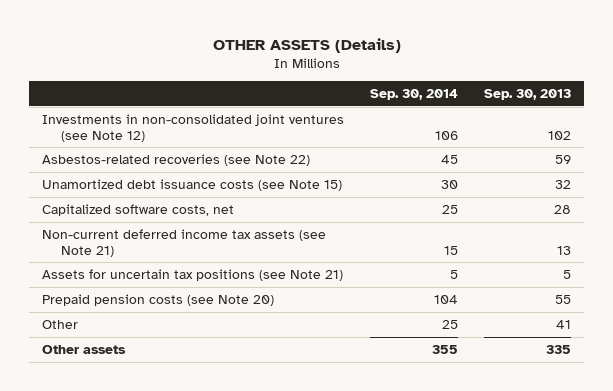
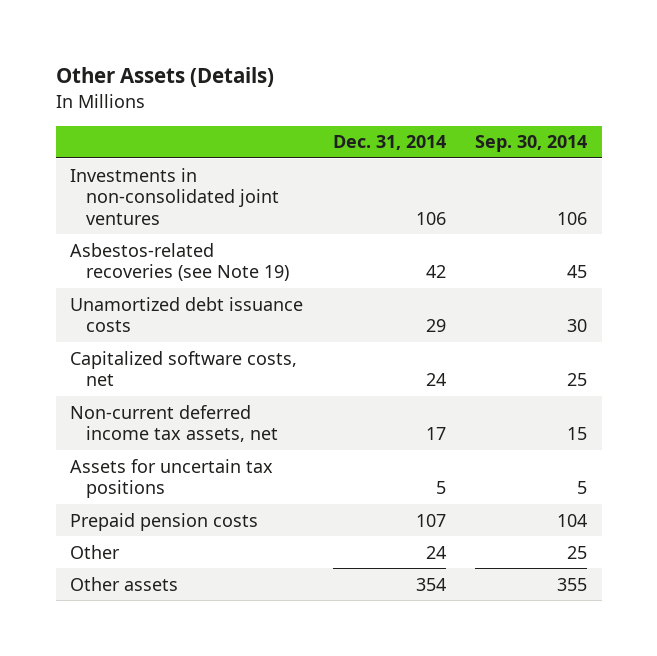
[212,37,401,53] OTHER ASSETS (Details) -> [55,67,274,88] Other Assets (Details)
[484,88,572,100] Sep. 30, 2013 -> none
none -> [332,135,446,151] Dec. 31, 2014
[42,113,345,142] Investments in non-consolidated joint ventures (see Note 12) -> [70,167,280,225] Investments in non-consolidated joint ventures
[42,153,311,166] Asbestos-related recoveries (see Note 22) -> [70,242,290,282] Asbestos-related recoveries (see Note 19)
[42,178,343,191] Unamortized debt issuance costs (see Note 15) -> [70,296,304,333] Unamortized debt issuance costs
[42,228,327,257] Non-current deferred income tax assets (see Note 21) -> [70,404,279,443] Non-current deferred income tax assets, net
[42,268,344,281] Assets for uncertain tax positions (see Note 21) -> [70,458,274,499] Assets for uncertain tax positions
[42,293,275,306] Prepaid pension costs (see Note 20) -> [70,512,259,531] Prepaid pension costs

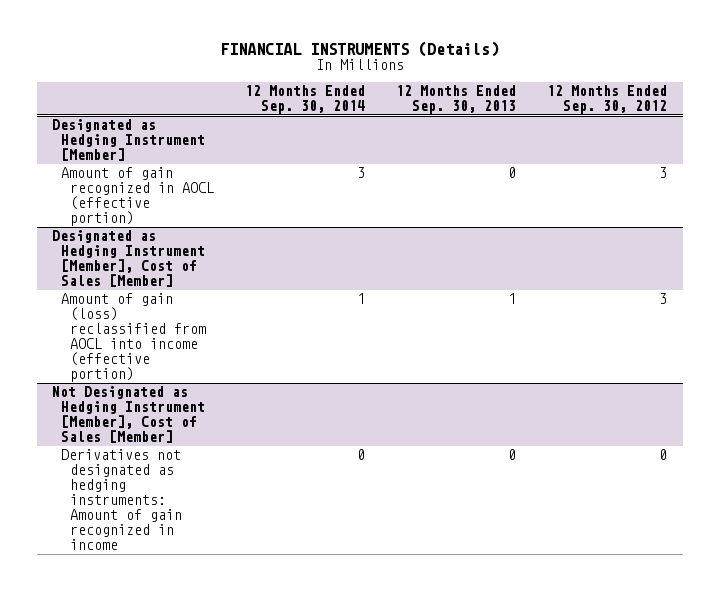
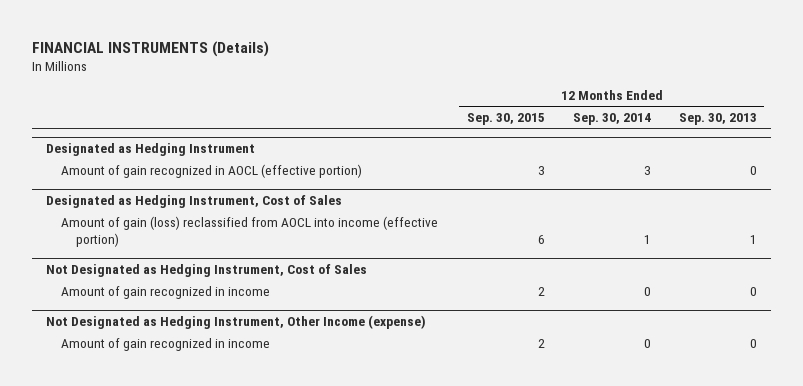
[547,85,668,115] 12 Months Ended Sep. 30, 2012 -> none
none -> [466,113,545,126] Sep. 30, 2015
[52,119,205,162] Designated as Hedging Instrument [Member] -> [46,143,256,157] Designated as Hedging Instrument
[52,230,205,288] Designated as Hedging Instrument [Member], Cost of Sales [Member] -> [46,195,343,209] Designated as Hedging Instrument, Cost of Sales
[52,386,205,444] Not Designated as Hedging Instrument [Member], Cost of Sales [Member] -> [46,264,368,278] Not Designated as Hedging Instrument, Cost of Sales
[60,449,182,551] Derivatives not designated as hedging instruments: Amount of gain recognized in income -> [61,285,271,299] Amount of gain recognized in income
none -> [46,315,427,330] Not Designated as Hedging Instrument, Other Income (expense)
none -> [61,337,271,351] Amount of gain recognized in income

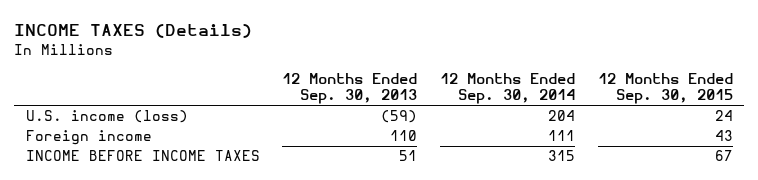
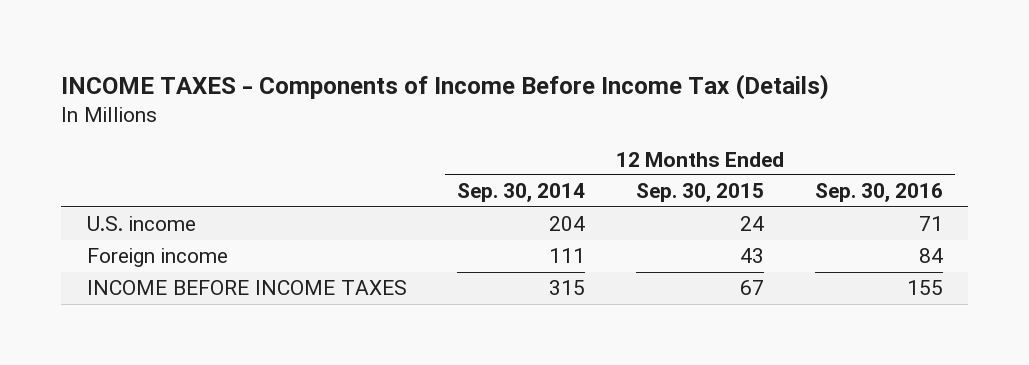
[14,23,253,38] INCOME TAXES (Details) -> [61,73,830,100] INCOME TAXES - Components of Income Before Income Tax (Details)
[282,72,418,105] 12 Months Ended Sep. 30, 2013 -> none
none -> [814,183,943,203] Sep. 30, 2016
[25,110,188,124] U.S. income (loss) -> [86,216,196,232] U.S. income

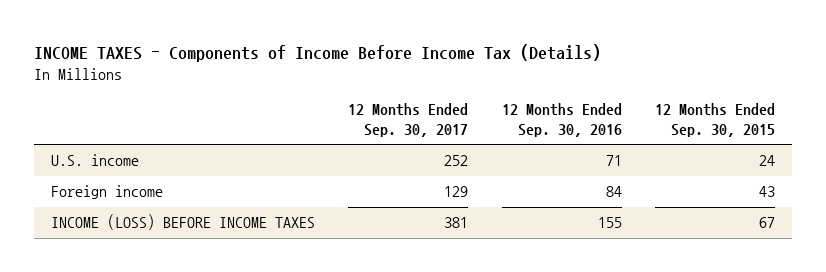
[457,183,586,203] Sep. 30, 2014 -> none
none -> [348,103,469,137] 12 Months Ended Sep. 30, 2017
[86,280,407,296] INCOME BEFORE INCOME TAXES -> [50,214,315,231] INCOME (LOSS) BEFORE INCOME TAXES

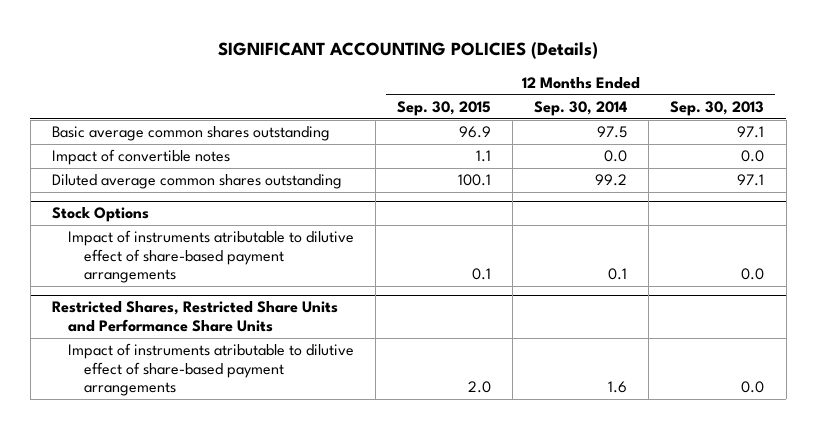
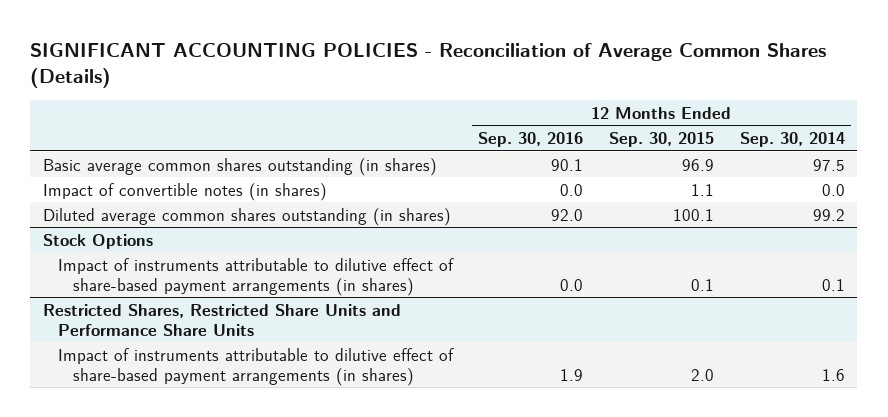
[218,41,599,59] SIGNIFICANT ACCOUNTING POLICIES (Details) -> [30,42,827,89] SIGNIFICANT ACCOUNTING POLICIES - Reconciliation of Average Common Shares (Details)
[670,101,765,117] Sep. 30, 2013 -> none
none -> [478,132,584,148] Sep. 30, 2016
[51,126,330,142] Basic average common shares outstanding -> [42,157,437,176] Basic average common shares outstanding (in shares)
[51,149,230,166] Impact of convertible notes -> [42,182,327,201] Impact of convertible notes (in shares)
[51,174,342,190] Diluted average common shares outstanding -> [42,207,451,226] Diluted average common shares outstanding (in shares)
[67,230,354,284] Impact of instruments atributable to dilutive effect of share-based payment arrangements -> [57,257,454,296] Impact of instruments attributable to dilutive effect of share-based payment arrangements (in shares)
[67,343,354,397] Impact of instruments atributable to dilutive effect of share-based payment arrangements -> [57,347,454,386] Impact of instruments attributable to dilutive effect of share-based payment arrangements (in shares)

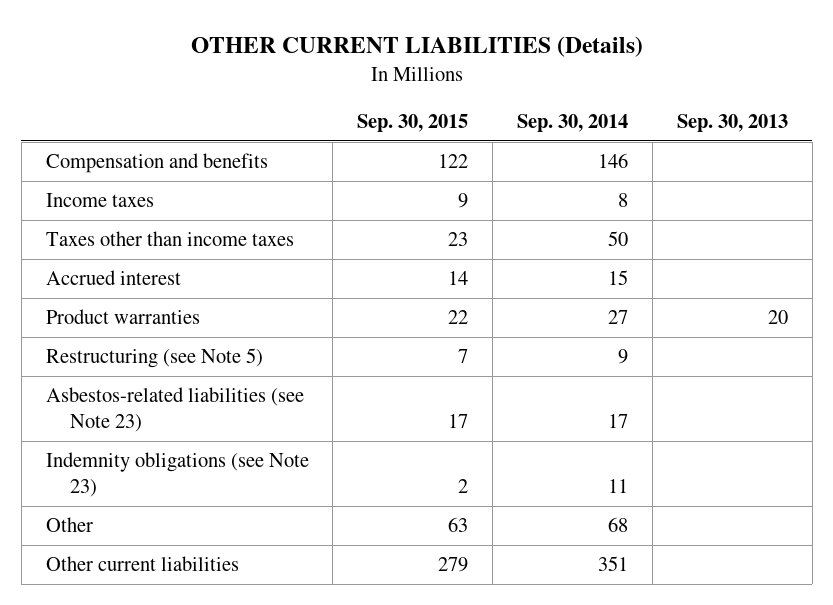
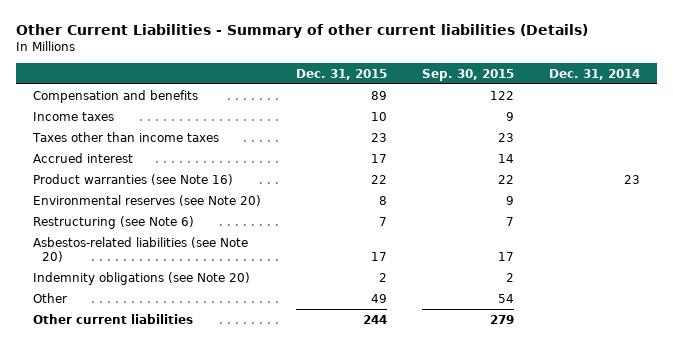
[190,36,643,58] OTHER CURRENT LIABILITIES (Details) -> [15,23,588,38] Other Current Liabilities - Summary of other current liabilities (Details)
[517,114,629,133] Sep. 30, 2014 -> none
[676,114,788,133] Sep. 30, 2013 -> none
none -> [296,68,388,80] Dec. 31, 2015
none -> [548,68,640,80] Dec. 31, 2014
[45,309,200,325] Product warranties -> [33,173,234,185] Product warranties (see Note 16)
none -> [33,194,262,206] Environmental reserves (see Note 20)
[45,348,263,369] Restructuring (see Note 5) -> [33,215,195,229] Restructuring (see Note 6)
[45,387,304,433] Asbestos-related liabilities (see Note 23) -> [33,236,249,263] Asbestos-related liabilities (see Note 20)
[45,452,309,498] Indemnity obligations (see Note 23) -> [33,271,251,285] Indemnity obligations (see Note 20)
[448,517,469,533] 63 -> [497,293,514,303] 54

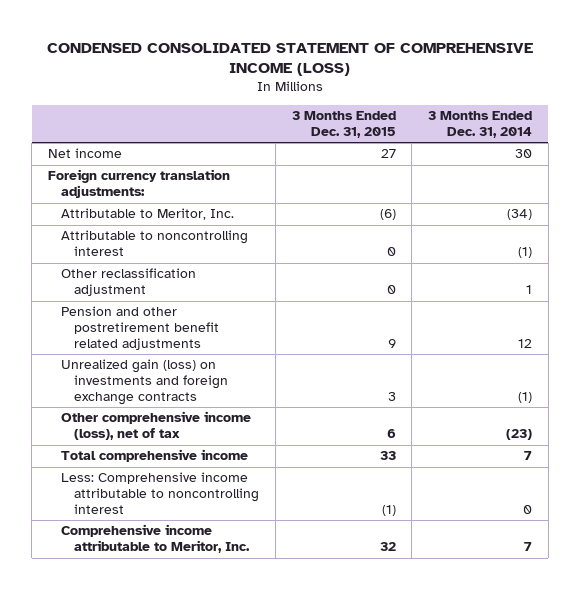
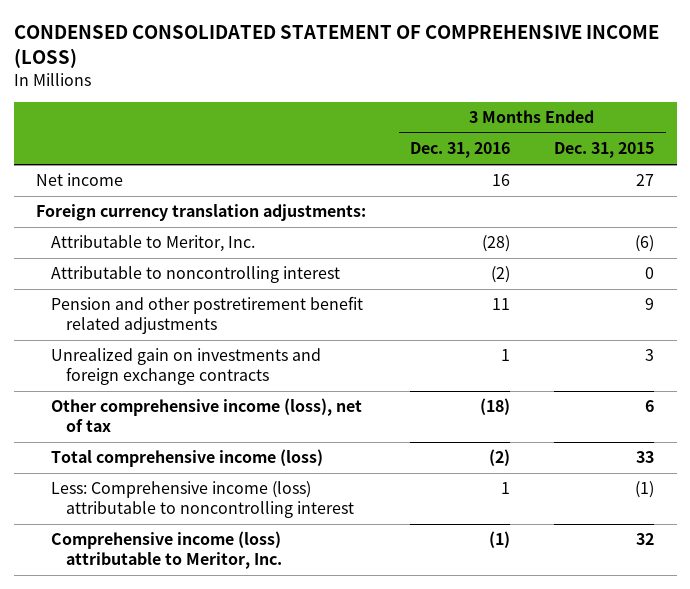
[427,111,532,138] 3 Months Ended Dec. 31, 2014 -> none
none -> [410,142,511,159] Dec. 31, 2016
[61,268,197,297] Other reclassification adjustment -> none
[61,359,229,406] Unrealized gain (loss) on investments and foreign exchange contracts -> [50,348,321,385] Unrealized gain on investments and foreign exchange contracts
[61,449,249,463] Total comprehensive income -> [50,449,323,468] Total comprehensive income (loss)
[61,472,260,515] Less: Comprehensive income attributable to noncontrolling interest -> [50,481,354,518] Less: Comprehensive income (loss) attributable to noncontrolling interest
[61,524,251,554] Comprehensive income attributable to Meritor, Inc. -> [50,531,282,569] Comprehensive income (loss) attributable to Meritor, Inc.

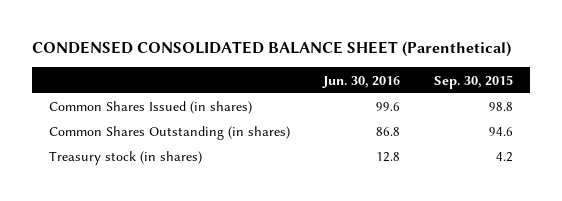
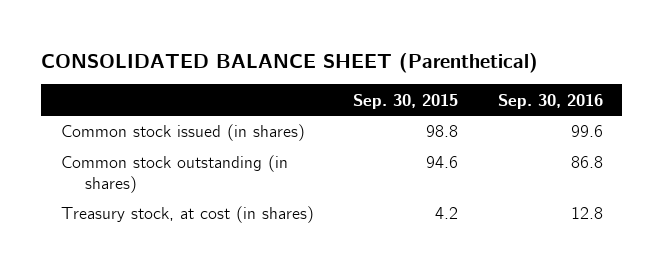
[31,41,511,58] CONDENSED CONSOLIDATED BALANCE SHEET (Parenthetical) -> [41,52,539,73] CONSOLIDATED BALANCE SHEET (Parenthetical)
[322,75,401,88] Jun. 30, 2016 -> none
none -> [497,93,603,109] Sep. 30, 2016
[48,101,252,115] Common Shares Issued (in shares) -> [61,124,306,142] Common stock issued (in shares)
[48,126,290,141] Common Shares Outstanding (in shares) -> [61,155,289,193] Common stock outstanding (in shares)
[48,151,202,166] Treasury stock (in shares) -> [61,206,315,224] Treasury stock, at cost (in shares)

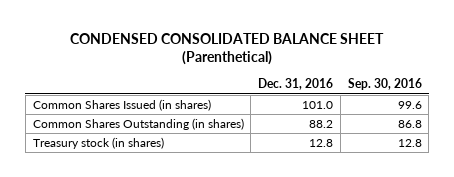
[41,52,539,73] CONSOLIDATED BALANCE SHEET (Parenthetical) -> [70,32,385,66] CONDENSED CONSOLIDATED BALANCE SHEET (Parenthetical)
[353,93,459,109] Sep. 30, 2015 -> none
none -> [258,78,334,91] Dec. 31, 2016
[61,124,306,142] Common stock issued (in shares) -> [32,99,211,112] Common Shares Issued (in shares)
[61,155,289,193] Common stock outstanding (in shares) -> [32,118,244,131] Common Shares Outstanding (in shares)
[61,206,315,224] Treasury stock, at cost (in shares) -> [32,137,164,150] Treasury stock (in shares)

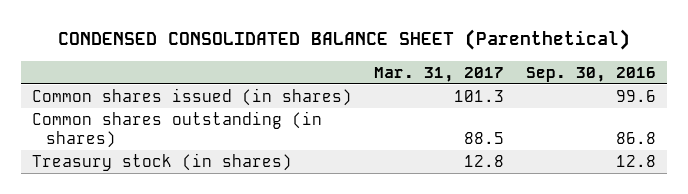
[258,78,334,91] Dec. 31, 2016 -> none
none -> [373,66,504,82] Mar. 31, 2017
[32,99,211,112] Common Shares Issued (in shares) -> [31,87,352,106] Common shares issued (in shares)
[32,118,244,131] Common Shares Outstanding (in shares) -> [31,110,322,148] Common shares outstanding (in shares)

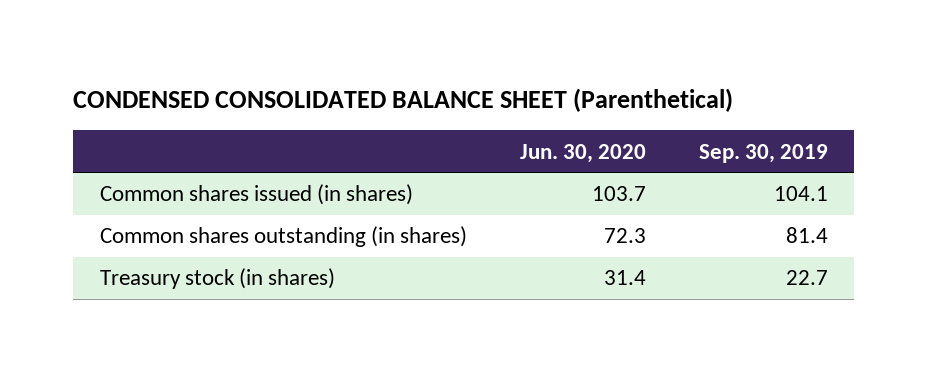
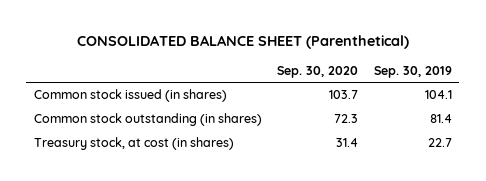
[73,87,734,112] CONDENSED CONSOLIDATED BALANCE SHEET (Parenthetical) -> [76,35,409,50] CONSOLIDATED BALANCE SHEET (Parenthetical)
[519,143,646,163] Jun. 30, 2020 -> none
none -> [277,66,359,79] Sep. 30, 2020
[99,184,413,206] Common shares issued (in shares) -> [34,89,228,103] Common stock issued (in shares)
[99,226,467,248] Common shares outstanding (in shares) -> [34,113,263,127] Common stock outstanding (in shares)
[99,268,335,290] Treasury stock (in shares) -> [34,137,235,151] Treasury stock, at cost (in shares)

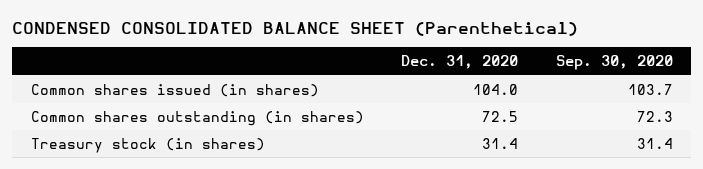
[76,35,409,50] CONSOLIDATED BALANCE SHEET (Parenthetical) -> [12,21,579,36] CONDENSED CONSOLIDATED BALANCE SHEET (Parenthetical)
[373,66,452,79] Sep. 30, 2019 -> none
none -> [401,55,519,70] Dec. 31, 2020
[34,89,228,103] Common stock issued (in shares) -> [30,83,319,97] Common shares issued (in shares)
[34,113,263,127] Common stock outstanding (in shares) -> [30,110,364,126] Common shares outstanding (in shares)
[34,137,235,151] Treasury stock, at cost (in shares) -> [30,137,265,153] Treasury stock (in shares)

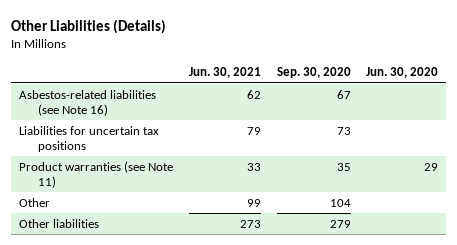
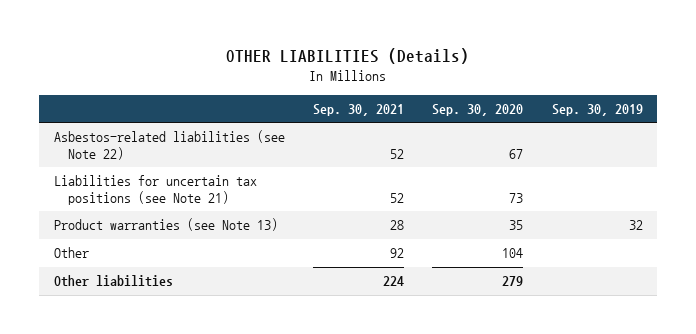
[10,18,166,34] Other Liabilities (Details) -> [226,48,470,65] OTHER LIABILITIES (Details)
[188,67,261,79] Jun. 30, 2021 -> none
[366,67,439,79] Jun. 30, 2020 -> none
none -> [312,103,404,116] Sep. 30, 2021
none -> [551,103,643,116] Sep. 30, 2019
[18,89,156,116] Asbestos-related liabilities (see Note 16) -> [53,130,285,161] Asbestos-related liabilities (see Note 22)
[18,125,159,152] Liabilities for uncertain tax positions -> [53,175,257,206] Liabilities for uncertain tax positions (see Note 21)
[18,160,173,188] Product warranties (see Note 11) -> [53,218,278,232] Product warranties (see Note 13)

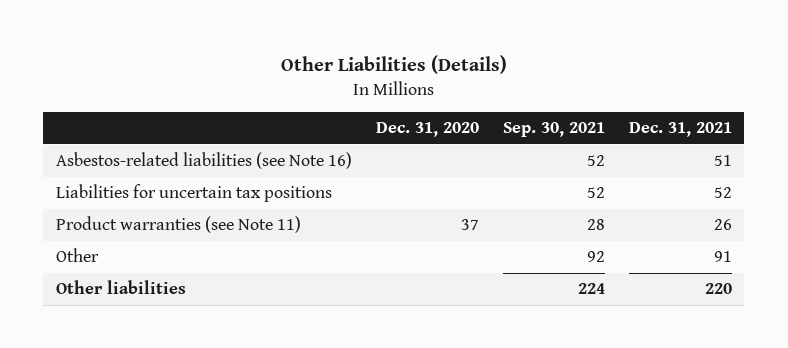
[226,48,470,65] OTHER LIABILITIES (Details) -> [280,54,507,74] Other Liabilities (Details)
[432,103,524,116] Sep. 30, 2020 -> none
[551,103,643,116] Sep. 30, 2019 -> none
none -> [375,122,479,138] Dec. 31, 2020
none -> [629,122,733,138] Dec. 31, 2021
[53,130,285,161] Asbestos-related liabilities (see Note 22) -> [55,152,352,170] Asbestos-related liabilities (see Note 16)
[53,175,257,206] Liabilities for uncertain tax positions (see Note 21) -> [55,184,332,203] Liabilities for uncertain tax positions
[53,218,278,232] Product warranties (see Note 13) -> [55,216,301,234] Product warranties (see Note 11)

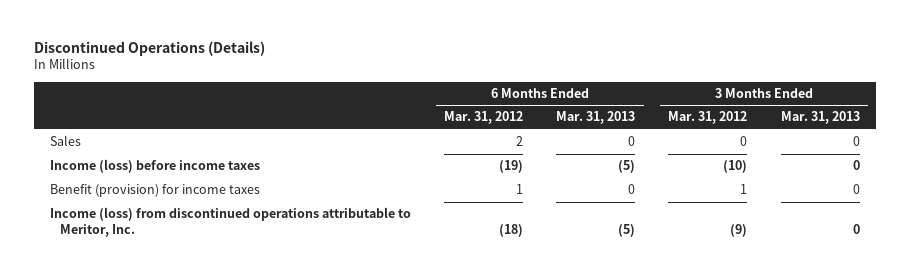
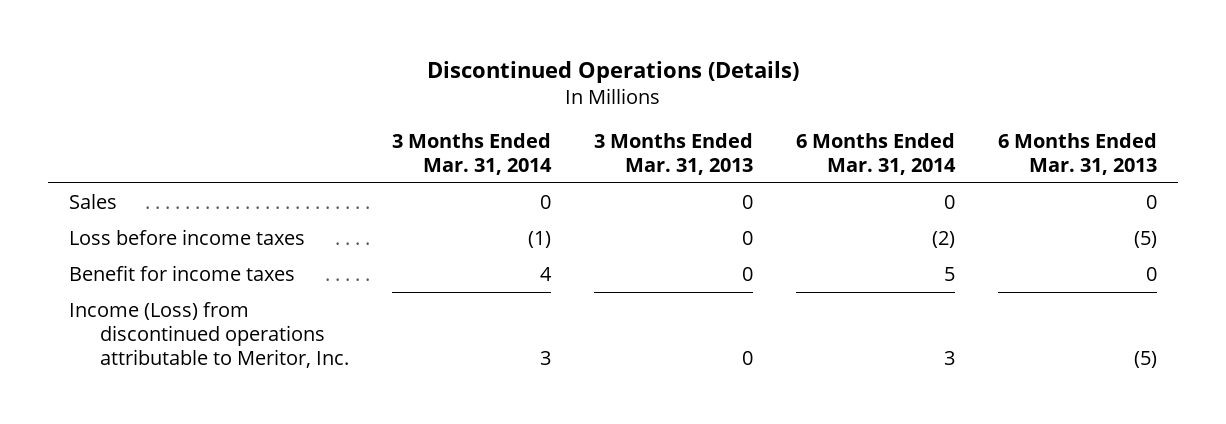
[444,111,524,125] Mar. 31, 2012 -> none
[668,111,748,125] Mar. 31, 2012 -> none
none -> [391,132,552,175] 3 Months Ended Mar. 31, 2014
none -> [795,132,956,175] 6 Months Ended Mar. 31, 2014
[50,159,261,174] Income (loss) before income taxes -> [69,228,306,245] Loss before income taxes
[50,184,261,198] Benefit (provision) for income taxes -> [69,264,296,281] Benefit for income taxes
[50,207,412,238] Income (loss) from discontinued operations attributable to Meritor, Inc. -> [69,301,349,368] Income (Loss) from discontinued operations attributable to Meritor, Inc.

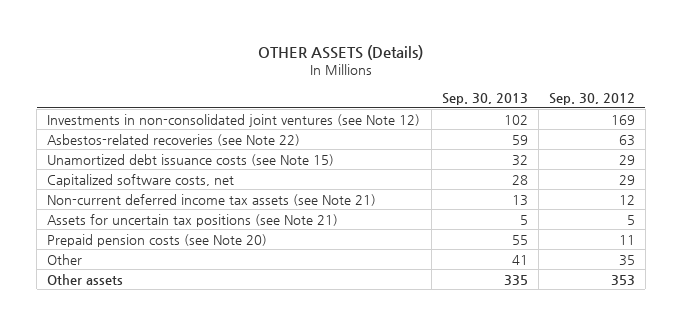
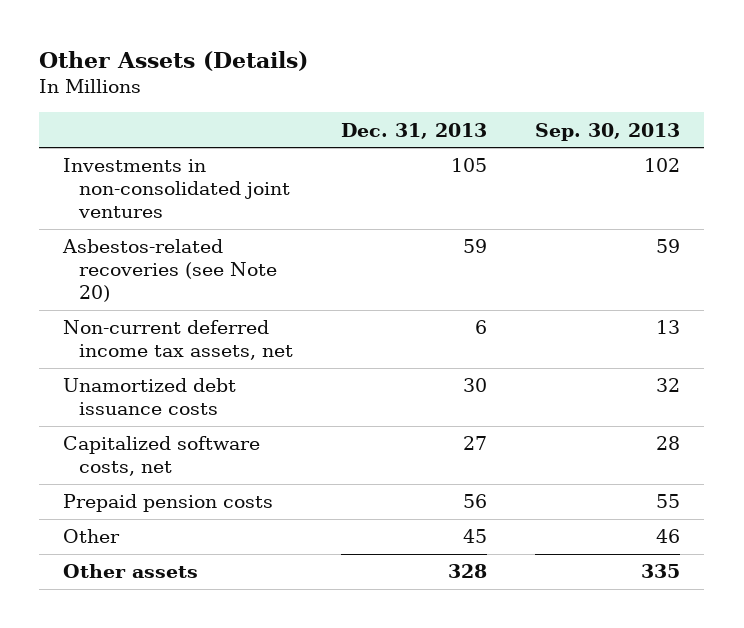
[258,44,424,60] OTHER ASSETS (Details) -> [39,51,309,72] Other Assets (Details)
[548,93,635,106] Sep. 30, 2012 -> none
none -> [341,122,488,139] Dec. 31, 2013
[47,113,421,127] Investments in non-consolidated joint ventures (see Note 12) -> [63,158,291,219] Investments in non-consolidated joint ventures
[47,133,301,146] Asbestos-related recoveries (see Note 22) -> [62,239,278,303] Asbestos-related recoveries (see Note 20)
none -> [63,320,294,361] Non-current deferred income tax assets, net
[47,153,335,166] Unamortized debt issuance costs (see Note 15) -> [63,378,237,416] Unamortized debt issuance costs
[47,193,377,206] Non-current deferred income tax assets (see Note 21) -> none
[47,213,339,227] Assets for uncertain tax positions (see Note 21) -> none
[47,233,268,247] Prepaid pension costs (see Note 20) -> [63,494,274,513] Prepaid pension costs
[511,254,528,265] 41 -> [656,529,681,544] 46

